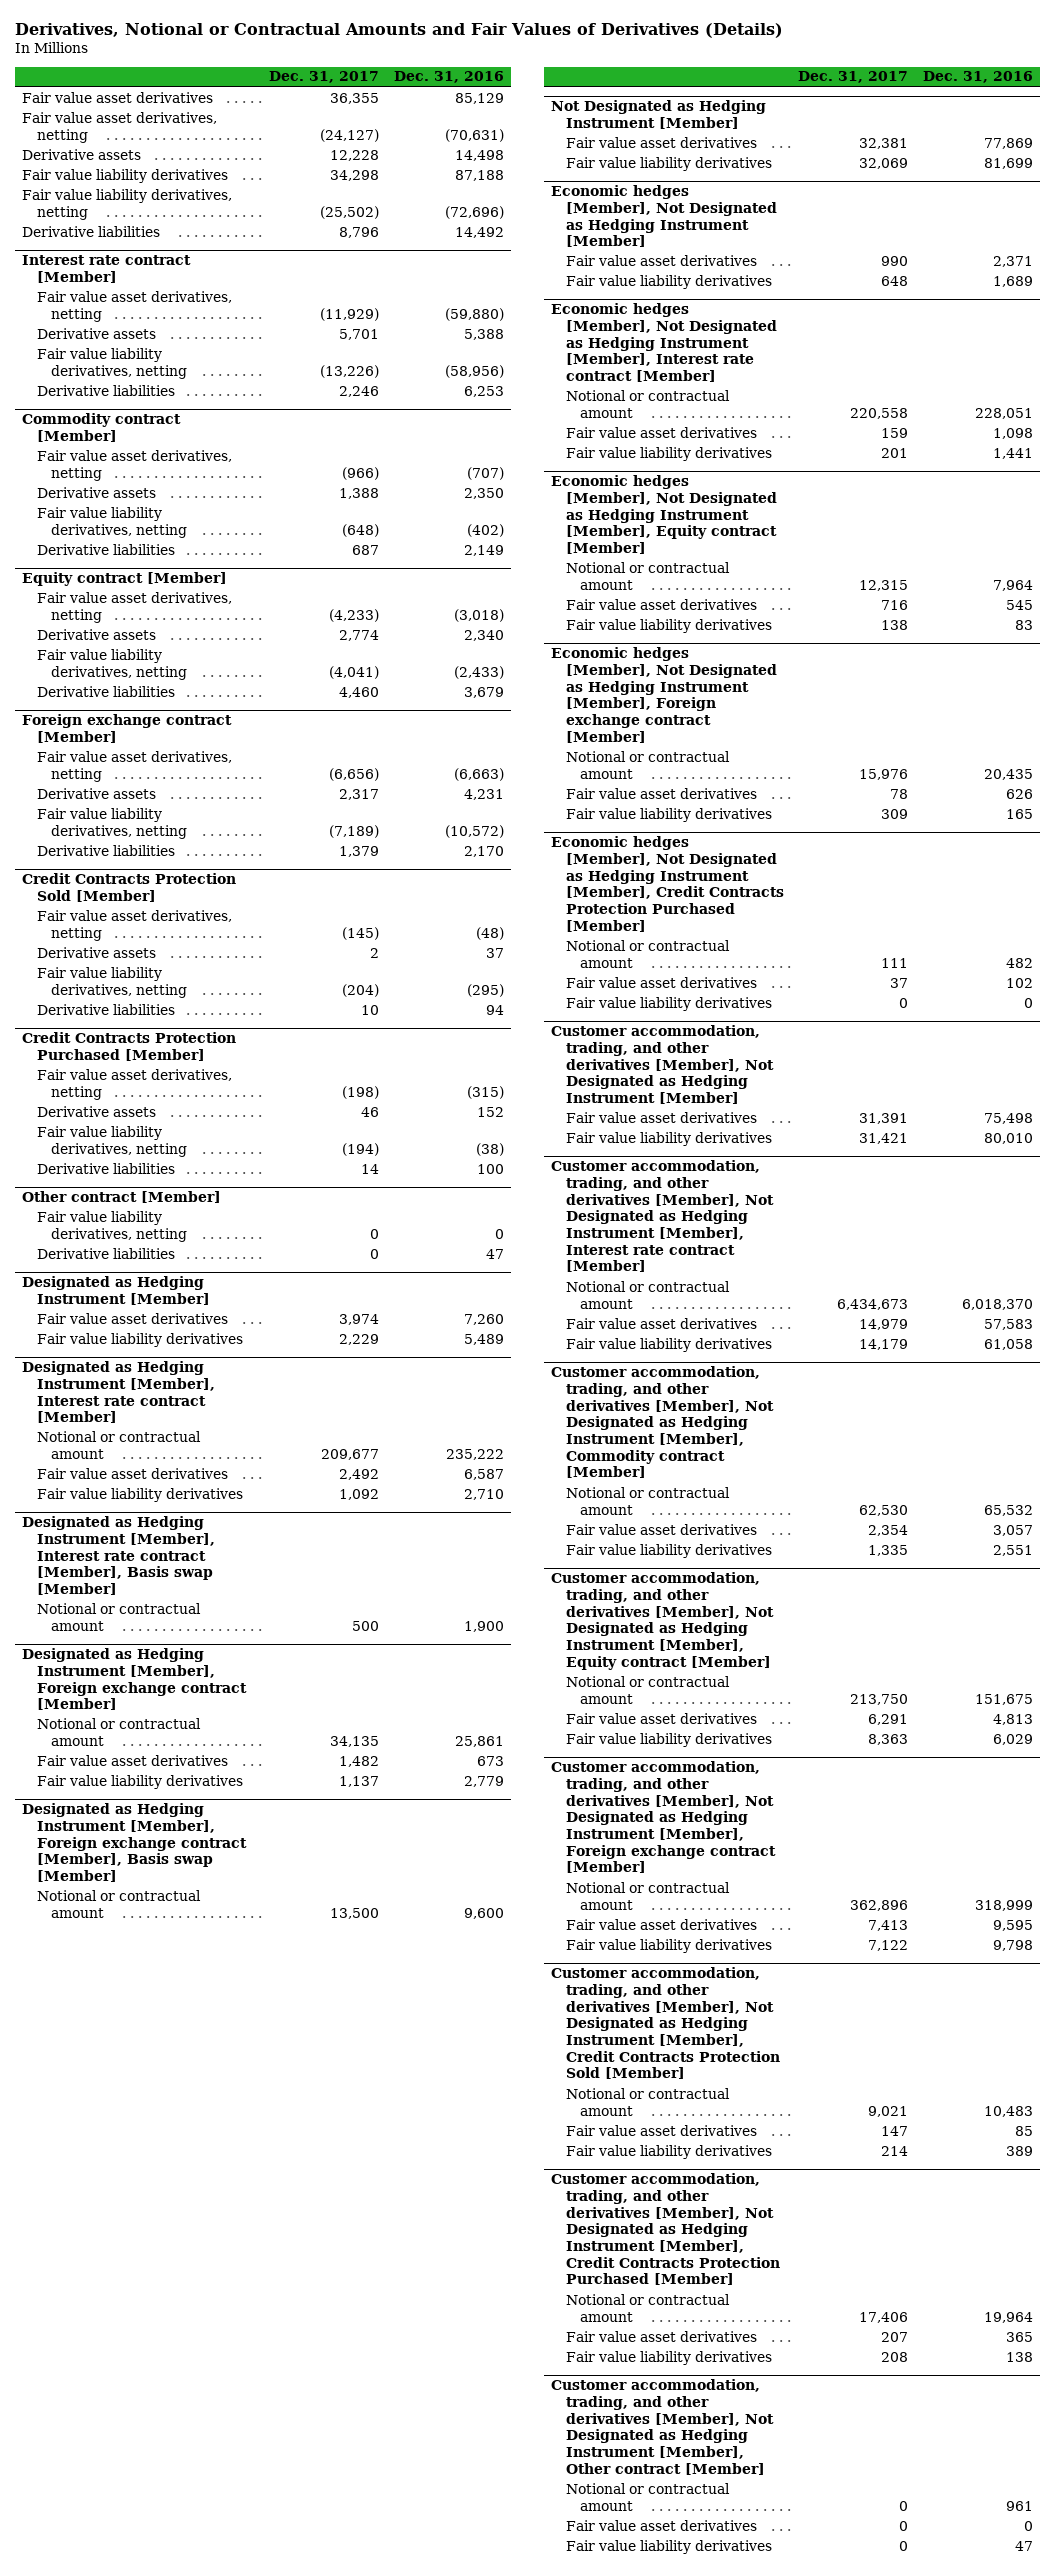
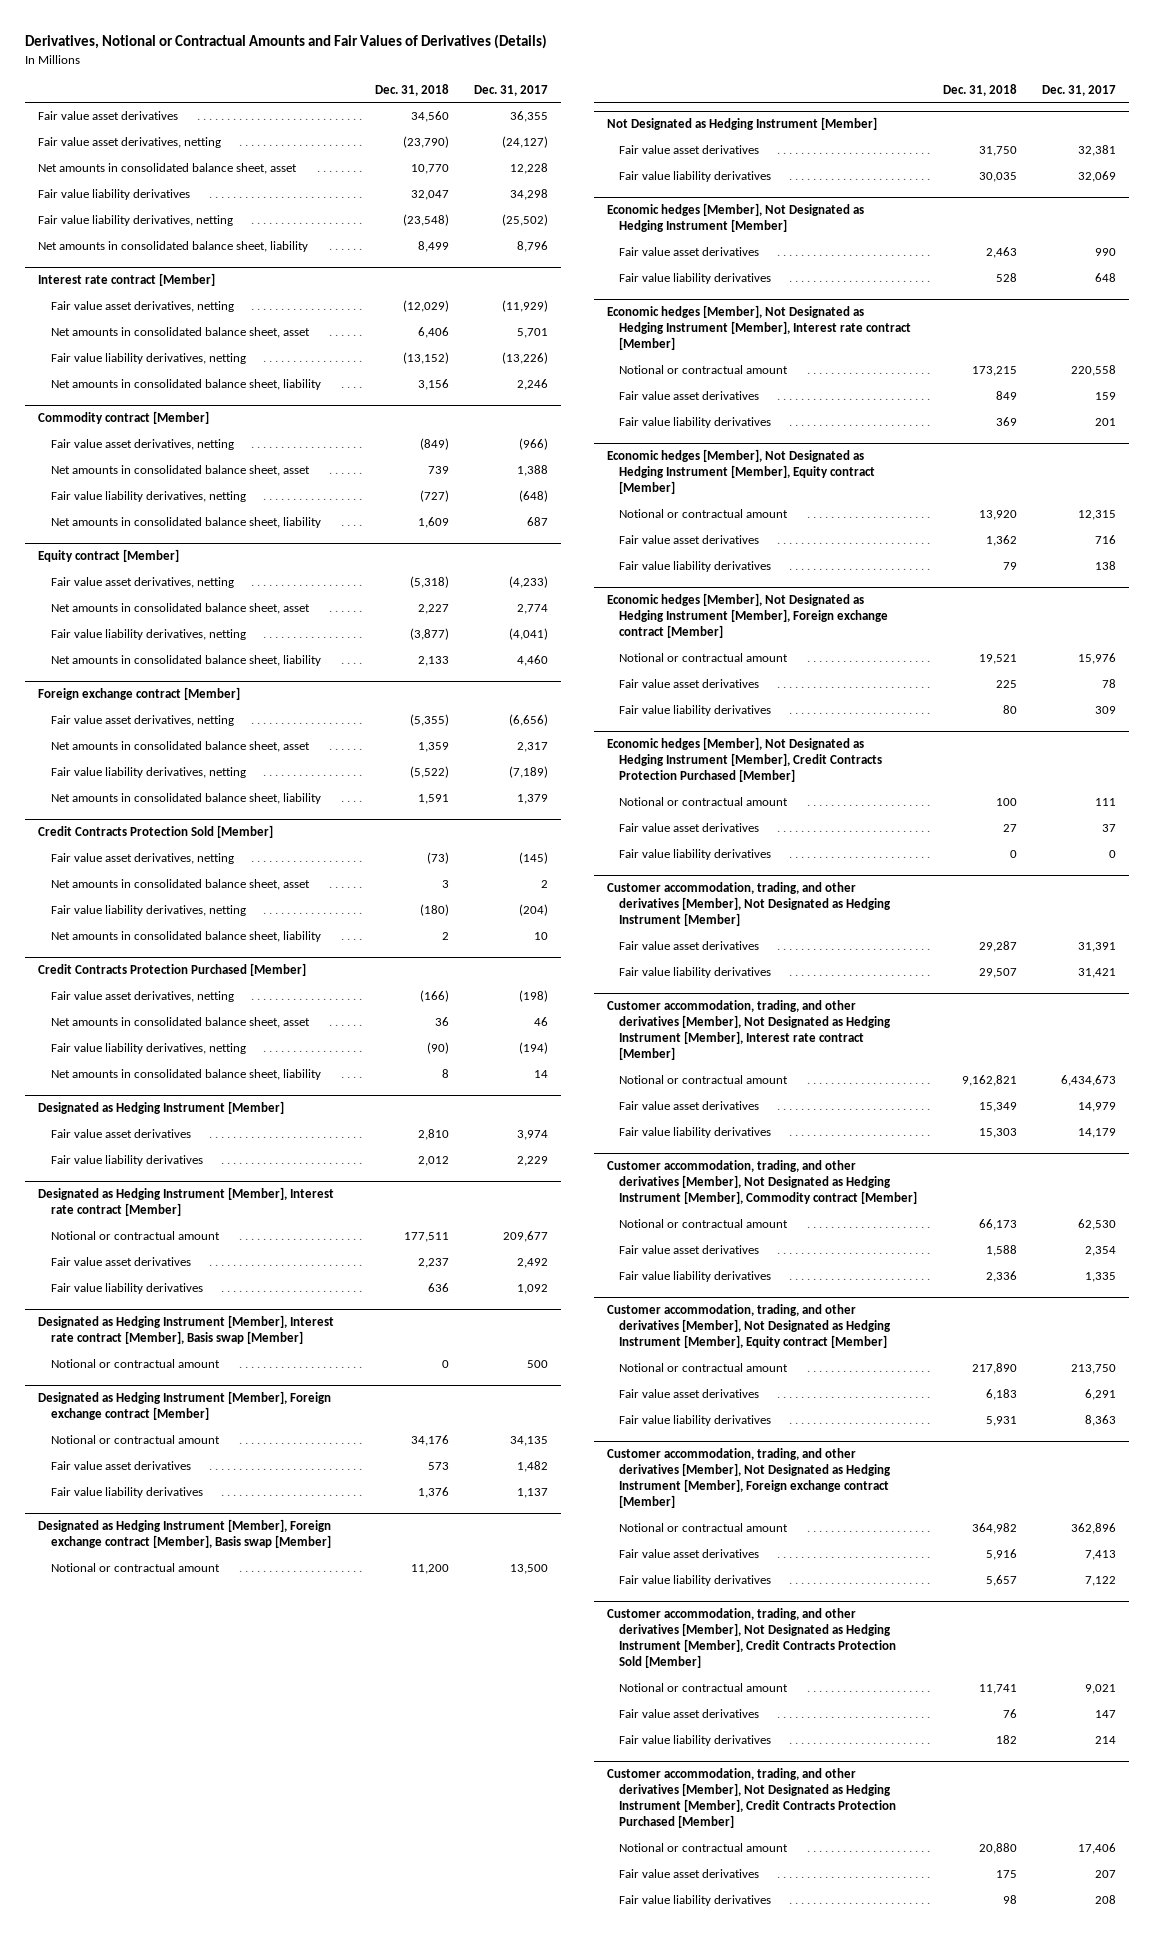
[393,71,504,84] Dec. 31, 2016 -> none
none -> [374,83,449,96] Dec. 31, 2018
[22,148,142,160] Derivative assets -> [38,163,298,175] Net amounts in consolidated balance sheet, asset
[22,225,161,237] Derivative liabilities -> [38,241,309,253] Net amounts in consolidated balance sheet, liability
[36,327,156,339] Derivative assets -> [50,327,310,339] Net amounts in consolidated balance sheet, asset
[36,384,175,396] Derivative liabilities -> [50,379,321,391] Net amounts in consolidated balance sheet, liability
[36,486,156,498] Derivative assets -> [50,465,310,477] Net amounts in consolidated balance sheet, asset
[36,543,175,555] Derivative liabilities -> [50,517,321,529] Net amounts in consolidated balance sheet, liability
[36,628,156,640] Derivative assets -> [50,603,310,615] Net amounts in consolidated balance sheet, asset
[36,685,175,697] Derivative liabilities -> [50,655,321,667] Net amounts in consolidated balance sheet, liability
[36,787,156,799] Derivative assets -> [50,741,310,753] Net amounts in consolidated balance sheet, asset
[36,844,175,856] Derivative liabilities -> [50,793,321,805] Net amounts in consolidated balance sheet, liability
[36,946,156,958] Derivative assets -> [50,879,310,891] Net amounts in consolidated balance sheet, asset
[36,1003,175,1015] Derivative liabilities -> [50,931,321,943] Net amounts in consolidated balance sheet, liability
[36,1105,156,1117] Derivative assets -> [50,1017,310,1029] Net amounts in consolidated balance sheet, asset
[22,1191,222,1204] Other contract [Member] -> none
[36,1210,188,1242] Fair value liability derivatives, netting -> none
[36,1247,175,1259] Derivative liabilities -> none
[36,1162,175,1174] Derivative liabilities -> [50,1069,321,1081] Net amounts in consolidated balance sheet, liability
[551,2379,774,2475] Customer accommodation, trading, and other derivatives [Member], Not Designated as Hedging Instrument [Member], Other contract [Member] -> none
[565,2482,730,2511] Notional or contractual amount -> none
[565,2519,757,2531] Fair value asset derivatives -> none
[565,2539,772,2554] Fair value liability derivatives -> none

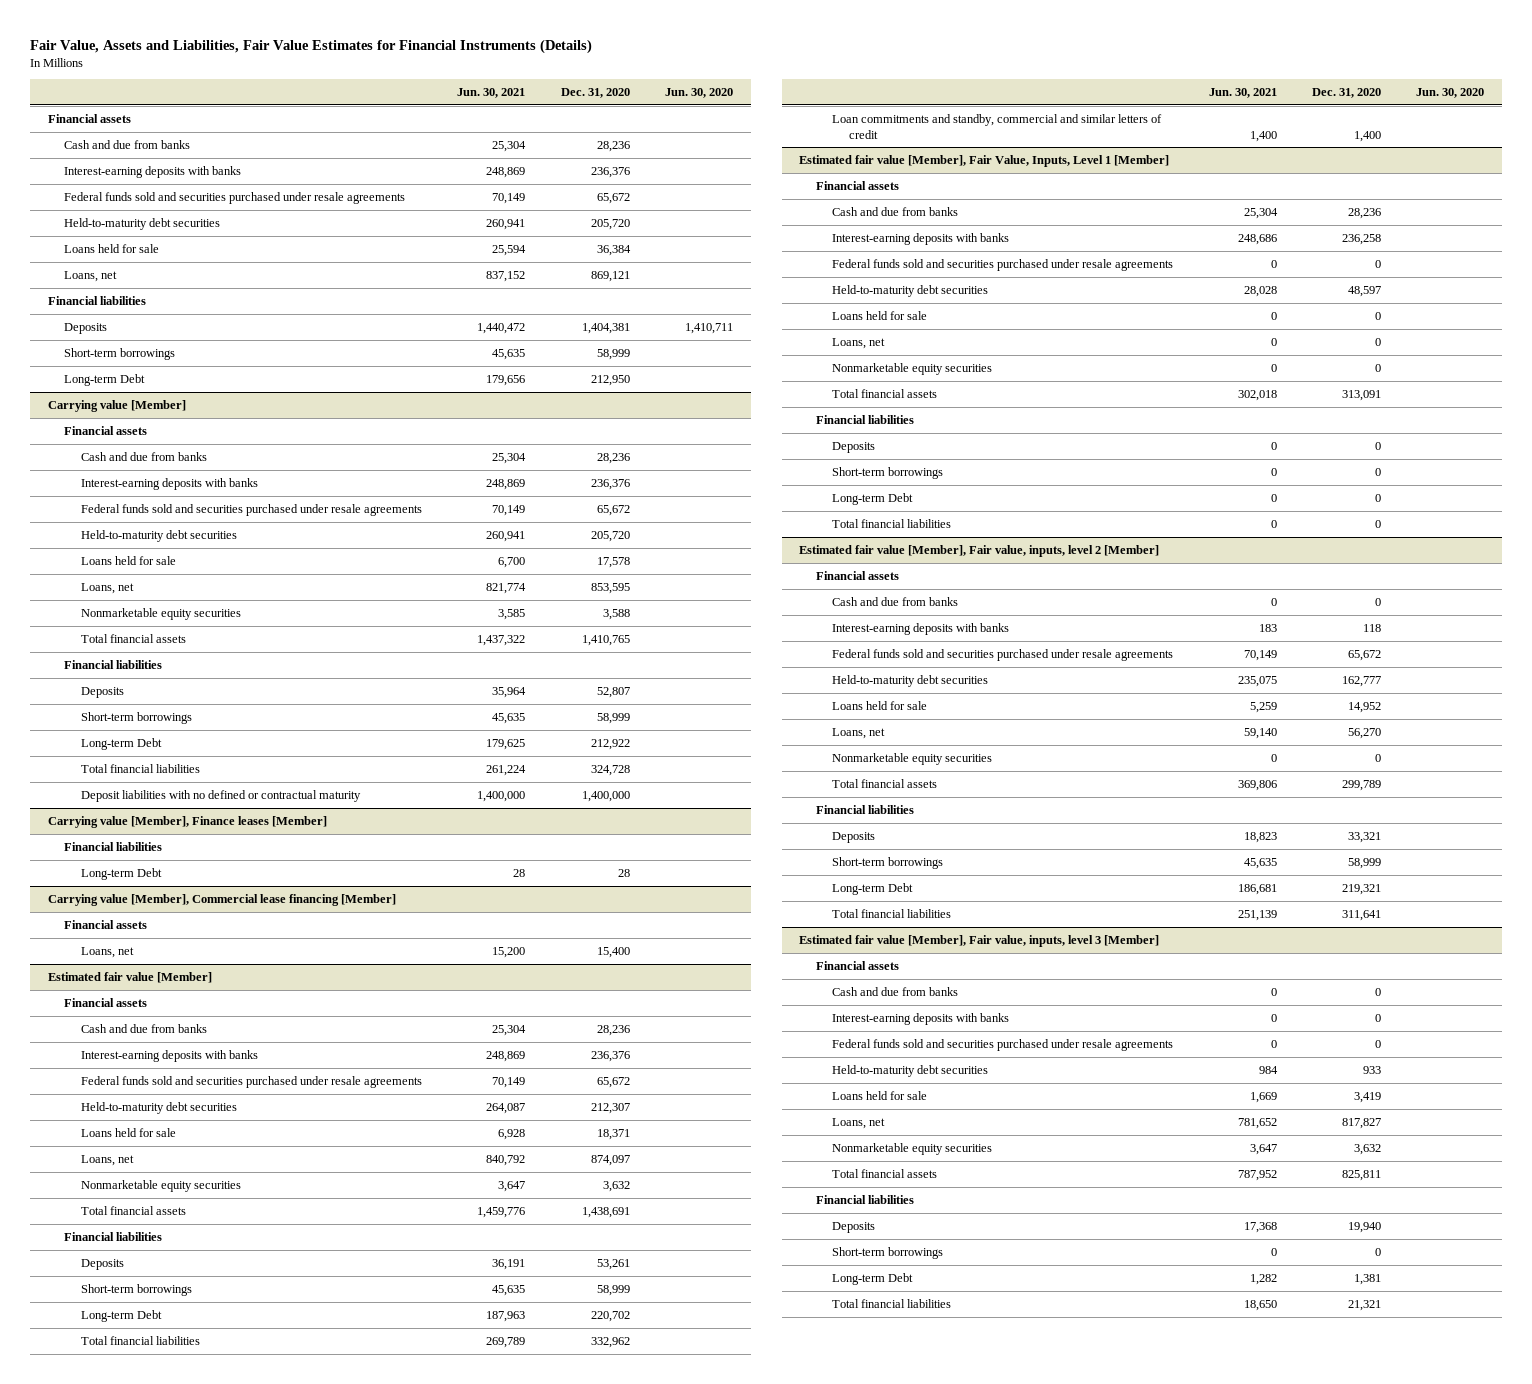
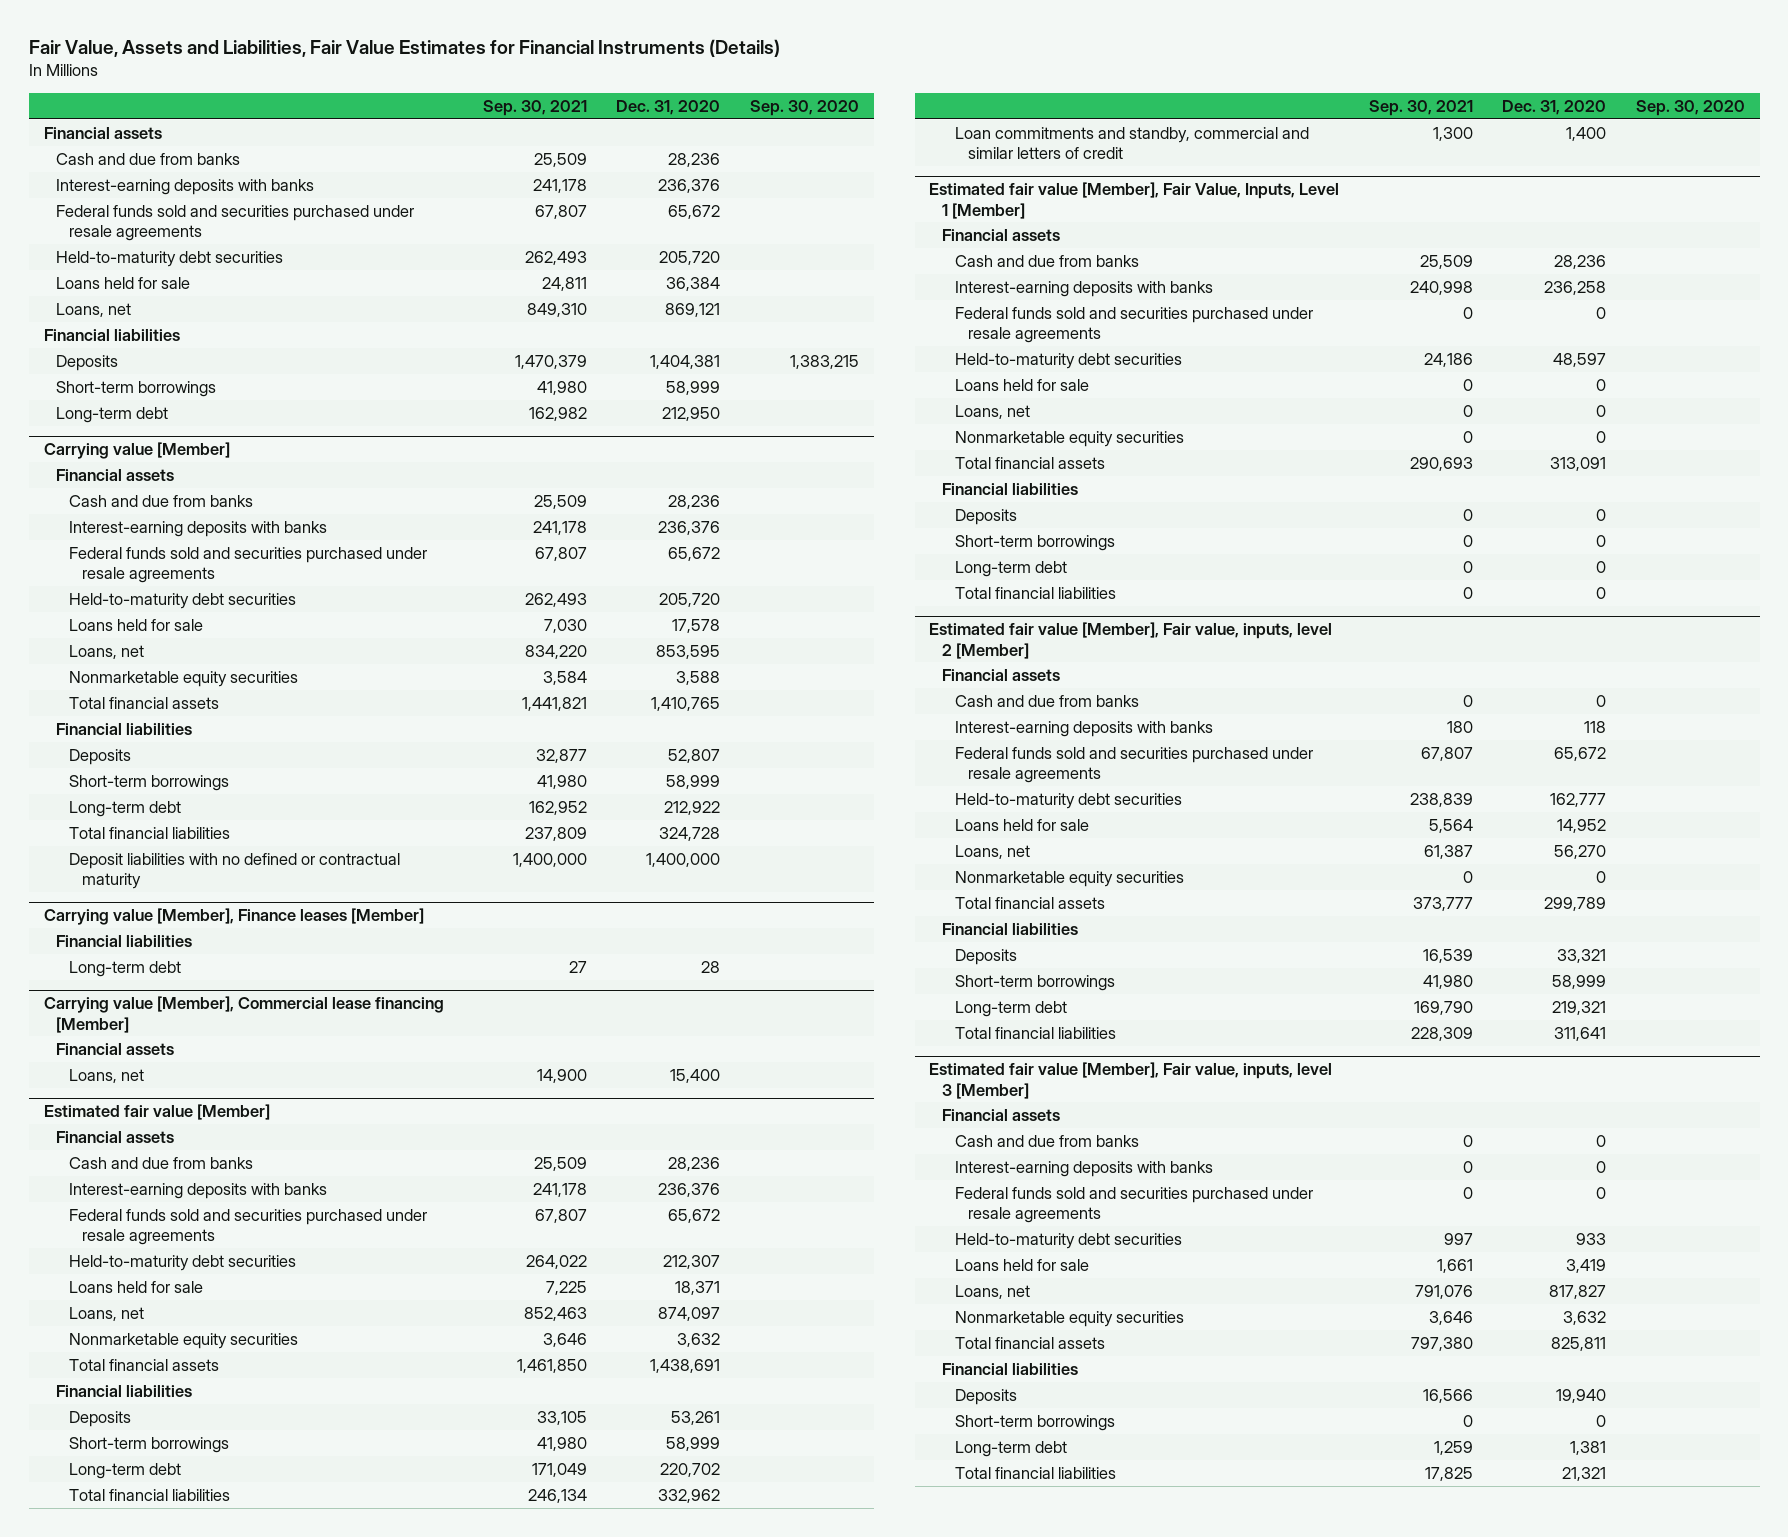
[457,88,526,99] Jun. 30, 2021 -> none
[664,88,733,99] Jun. 30, 2020 -> none
none -> [483,99,588,116] Sep. 30, 2021
none -> [749,99,859,116] Sep. 30, 2020
[64,373,146,386] Long-term Debt -> [56,406,169,423] Long-term debt
[80,737,162,750] Long-term Debt -> [69,800,182,817] Long-term debt
[80,867,162,880] Long-term Debt -> [69,960,182,977] Long-term debt
[80,1309,162,1322] Long-term Debt -> [69,1462,182,1479] Long-term debt
[832,492,914,505] Long-term Debt -> [955,560,1068,577] Long-term debt
[832,882,914,895] Long-term Debt -> [955,1000,1068,1017] Long-term debt
[832,1272,914,1285] Long-term Debt -> [955,1440,1068,1457] Long-term debt

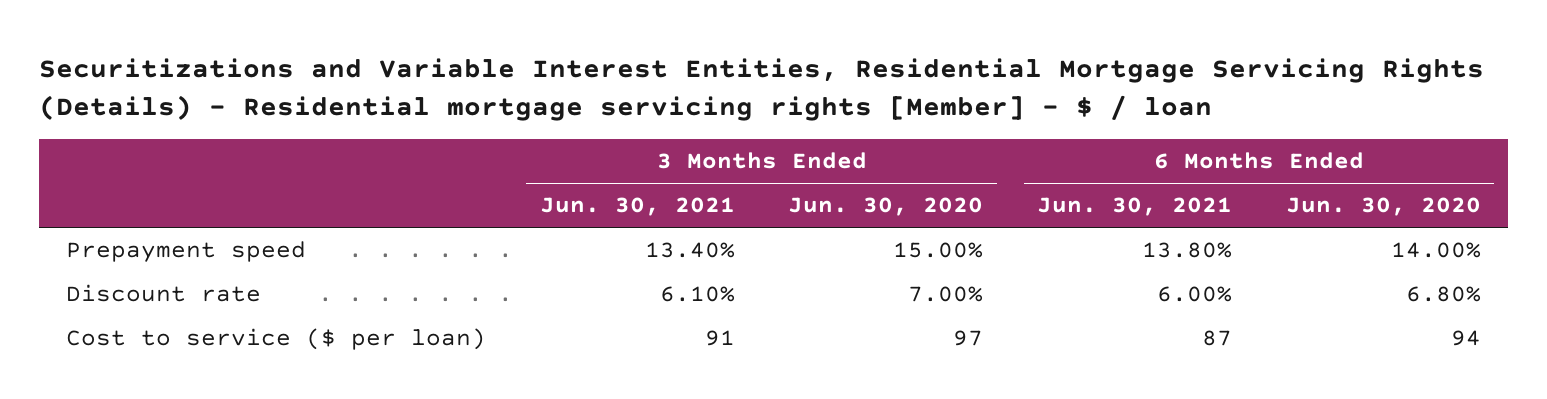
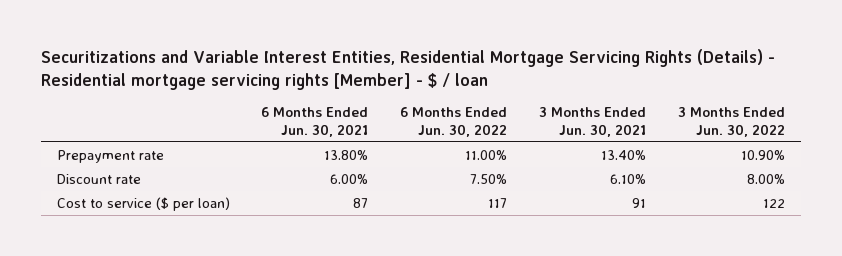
[788,197,984,217] Jun. 30, 2020 -> none
[1285,197,1481,217] Jun. 30, 2020 -> none
none -> [400,107,508,137] 6 Months Ended Jun. 30, 2022
none -> [678,107,786,137] 3 Months Ended Jun. 30, 2022
[66,241,307,263] Prepayment speed -> [56,149,164,163] Prepayment rate

